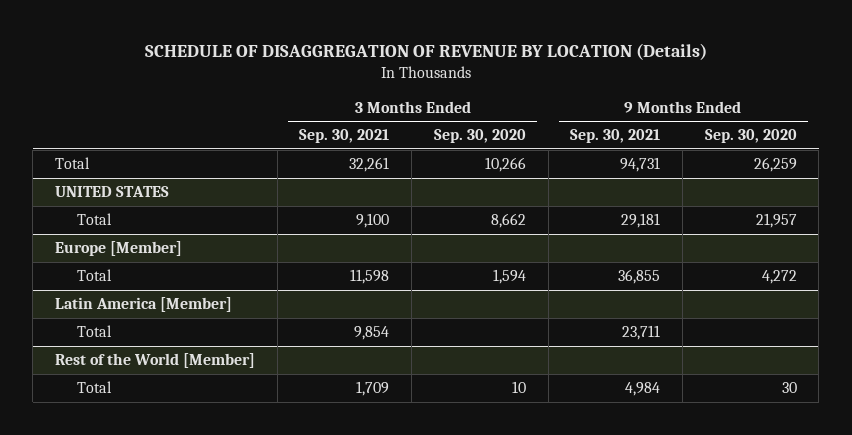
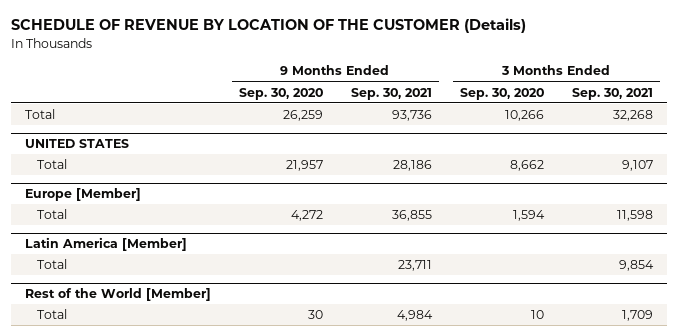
[144,42,707,60] SCHEDULE OF DISAGGREGATION OF REVENUE BY LOCATION (Details) -> [10,18,526,34] SCHEDULE OF REVENUE BY LOCATION OF THE CUSTOMER (Details)
[349,157,390,173] 32,261 -> [612,110,653,122] 32,268
[620,157,661,173] 94,731 -> [391,110,432,122] 93,736
[356,213,390,229] 9,100 -> [621,160,653,172] 9,107
[621,213,661,229] 29,181 -> [392,160,432,172] 28,186

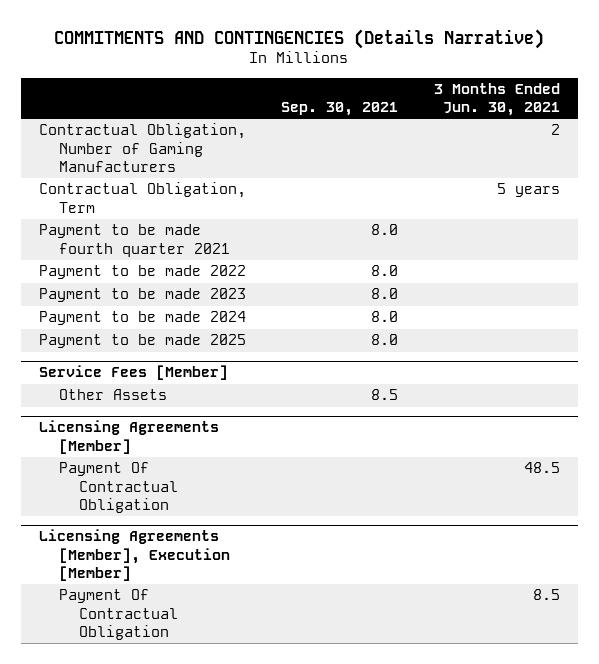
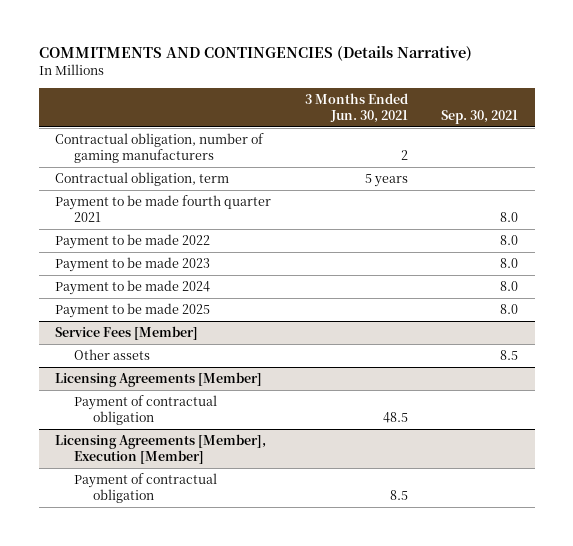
[38,123,246,172] Contractual Obligation, Number of Gaming Manufacturers -> [55,133,265,163] Contractual obligation, number of gaming manufacturers
[38,182,246,213] Contractual Obligation, Term -> [55,172,230,187] Contractual obligation, term
[59,389,168,401] Other Assets -> [74,349,151,361] Other assets
[59,462,179,513] Payment Of Contractual Obligation -> [74,395,218,425] Payment of contractual obligation
[59,589,179,640] Payment Of Contractual Obligation -> [74,473,218,503] Payment of contractual obligation

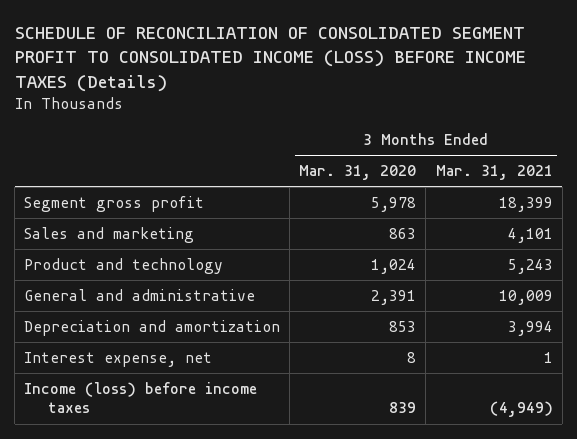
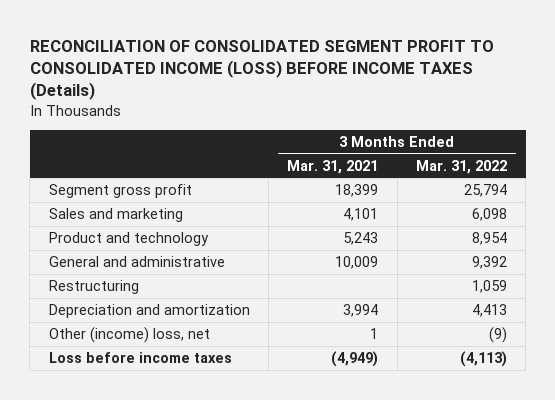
[14,27,526,92] SCHEDULE OF RECONCILIATION OF CONSOLIDATED SEGMENT PROFIT TO CONSOLIDATED INCOME (LOSS) BEFORE INCOME TAXES (Details) -> [29,40,494,101] RECONCILIATION OF CONSOLIDATED SEGMENT PROFIT TO CONSOLIDATED INCOME (LOSS) BEFORE INCOME TAXES (Details)
[299,165,417,181] Mar. 31, 2020 -> none
none -> [415,159,507,174] Mar. 31, 2022
none -> [48,279,139,294] Restructuring
[24,351,213,367] Interest expense, net -> none
none -> [48,326,210,343] Other (income) loss, net
[24,381,258,414] Income (loss) before income taxes -> [48,351,232,363] Loss before income taxes

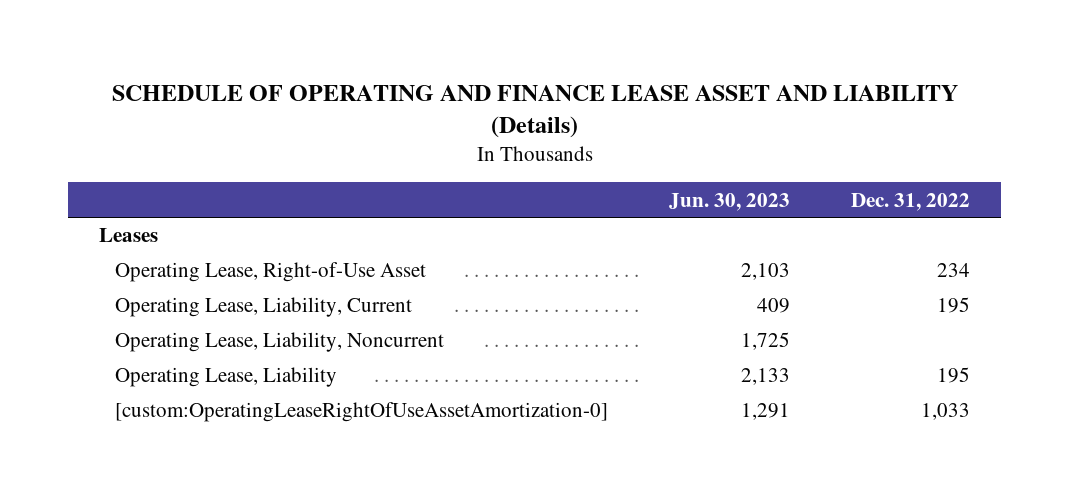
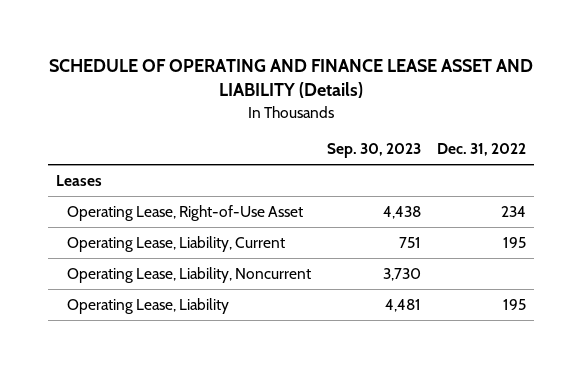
[669,192,791,211] Jun. 30, 2023 -> none
none -> [327,143,422,159] Sep. 30, 2023
[115,402,609,423] [custom:OperatingLeaseRightOfUseAssetAmortization-0] -> none

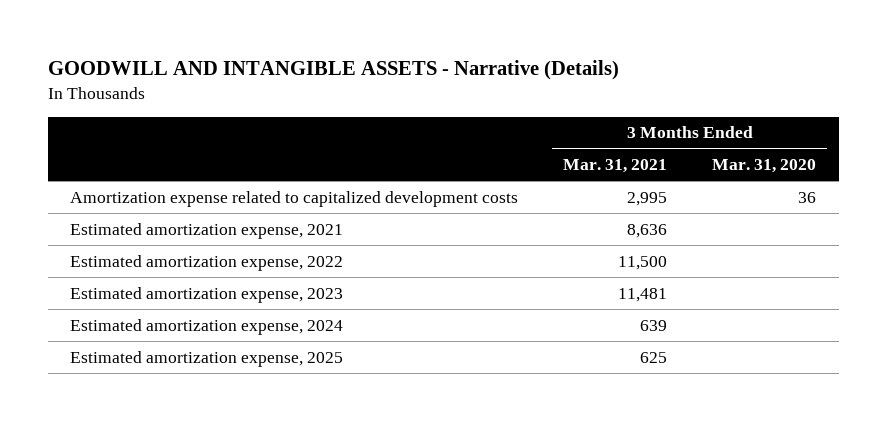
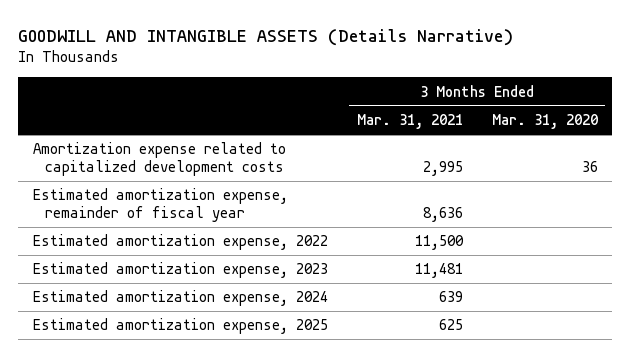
[47,60,619,81] GOODWILL AND INTANGIBLE ASSETS - Narrative (Details) -> [18,28,514,46] GOODWILL AND INTANGIBLE ASSETS (Details Narrative)
[70,222,344,239] Estimated amortization expense, 2021 -> [32,188,288,223] Estimated amortization expense, remainder of fiscal year

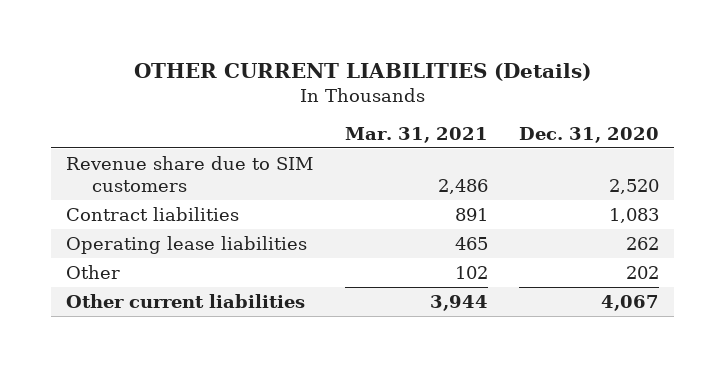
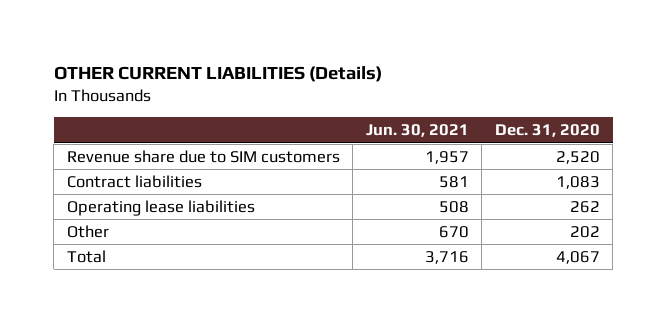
[344,126,488,143] Mar. 31, 2021 -> none
none -> [365,124,469,138] Jun. 30, 2021
[66,293,306,308] Other current liabilities -> [66,250,106,264] Total

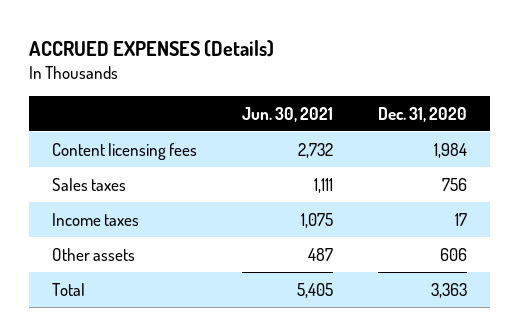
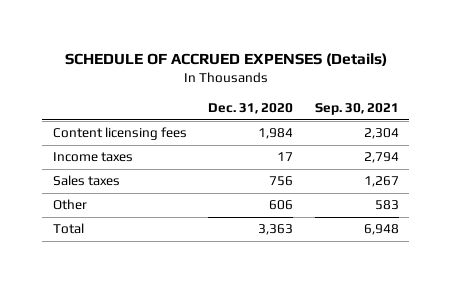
[29,39,275,57] ACCRUED EXPENSES (Details) -> [64,52,387,66] SCHEDULE OF ACCRUED EXPENSES (Details)
[242,106,334,122] Jun. 30, 2021 -> none
none -> [314,103,399,116] Sep. 30, 2021
[51,177,126,191] Sales taxes -> [53,175,121,187] Sales taxes
[51,247,135,261] Other assets -> [53,199,88,211] Other

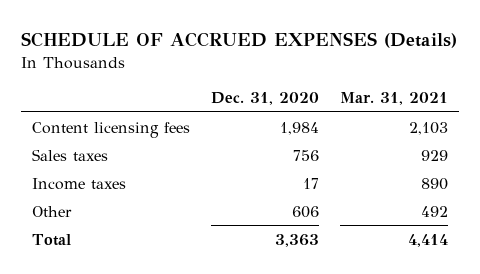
[314,103,399,116] Sep. 30, 2021 -> none
none -> [340,92,449,106] Mar. 31, 2021
[53,152,134,163] Income taxes -> [31,177,126,190] Income taxes

